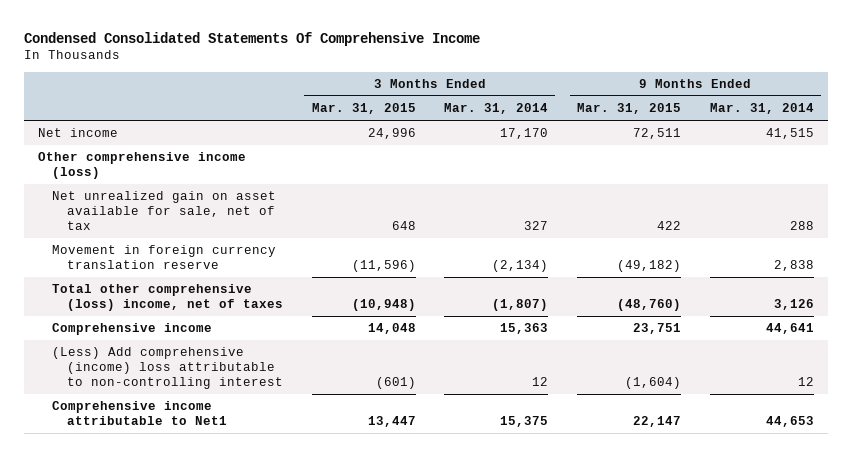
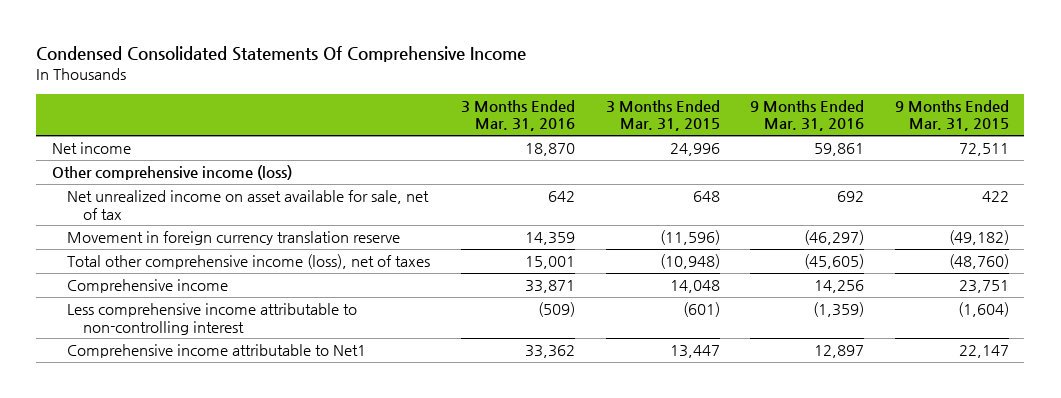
[444,102,549,114] Mar. 31, 2014 -> none
[709,102,814,114] Mar. 31, 2014 -> none
none -> [461,99,576,132] 3 Months Ended Mar. 31, 2016
none -> [750,99,865,132] 9 Months Ended Mar. 31, 2016
[52,191,277,230] Net unrealized gain on asset available for sale, net of tax -> [67,189,430,220] Net unrealized income on asset available for sale, net of tax
[52,284,283,312] Total other comprehensive (loss) income, net of taxes -> [67,253,431,269] Total other comprehensive income (loss), net of taxes
[52,347,283,389] (Less) Add comprehensive (income) loss attributable to non-controlling interest -> [67,302,358,335] Less comprehensive income attributable to non-controlling interest

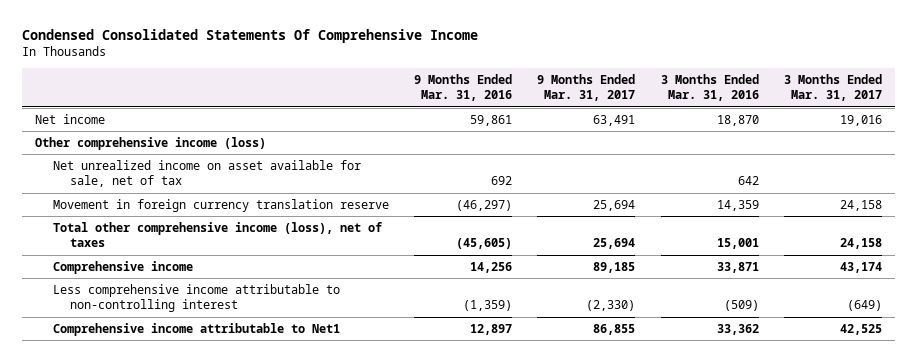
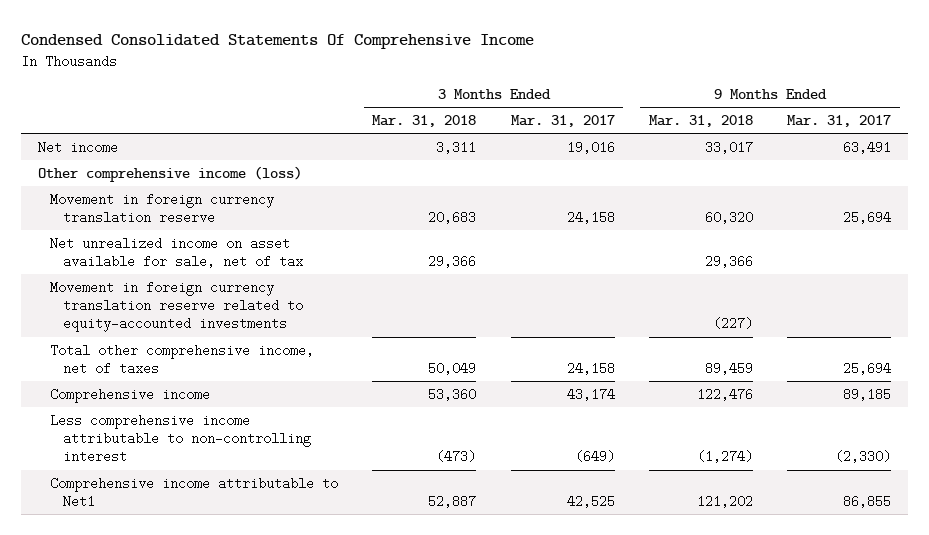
[413,74,512,102] 9 Months Ended Mar. 31, 2016 -> none
[660,74,759,102] 3 Months Ended Mar. 31, 2016 -> none
none -> [372,115,477,128] Mar. 31, 2018
none -> [648,115,753,128] Mar. 31, 2018
[52,159,361,188] Net unrealized income on asset available for sale, net of tax -> [50,236,303,269] Net unrealized income on asset available for sale, net of tax
none -> [50,280,303,333] Movement in foreign currency translation reserve related to equity-accounted investments
[52,221,382,248] Total other comprehensive income (loss), net of taxes -> [50,343,315,376] Total other comprehensive income, net of taxes

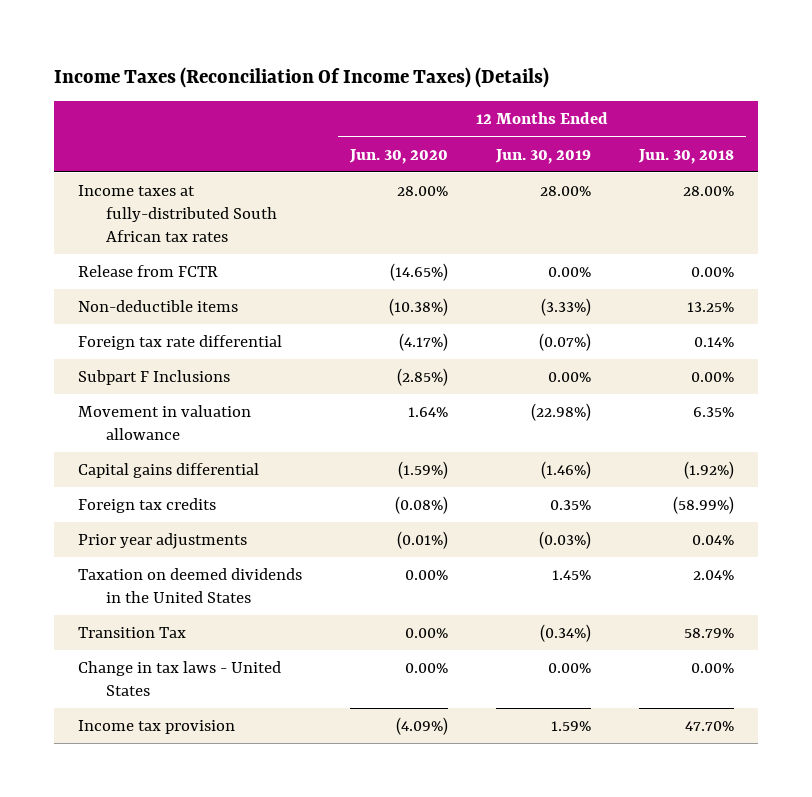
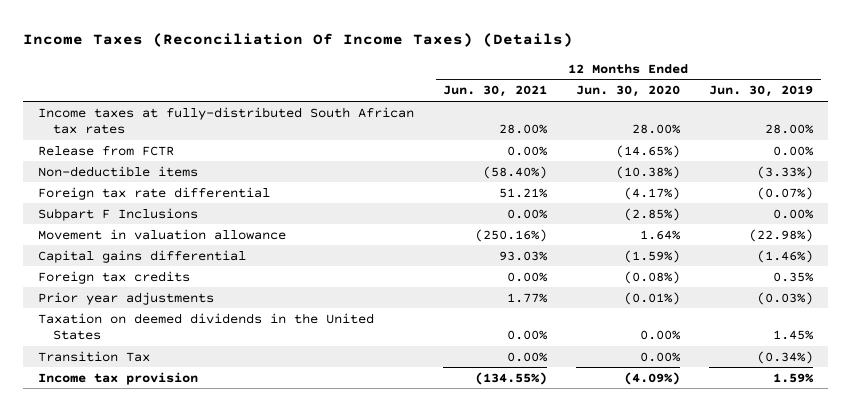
[638,148,735,164] Jun. 30, 2018 -> none
none -> [442,85,547,98] Jun. 30, 2021
[77,660,281,697] Change in tax laws - United States -> none

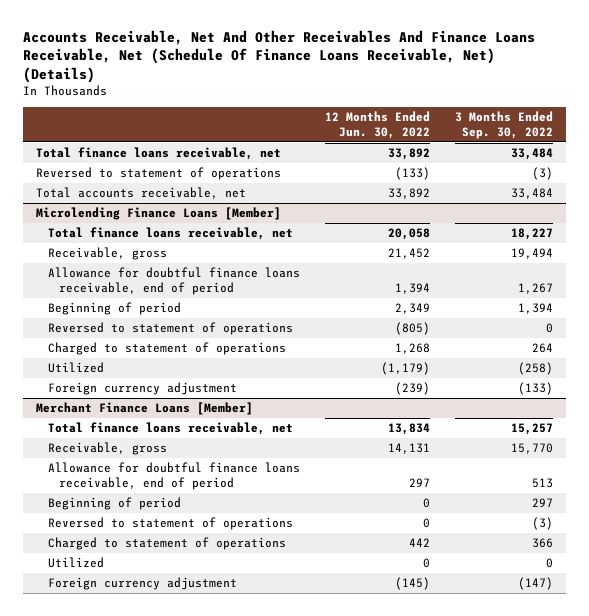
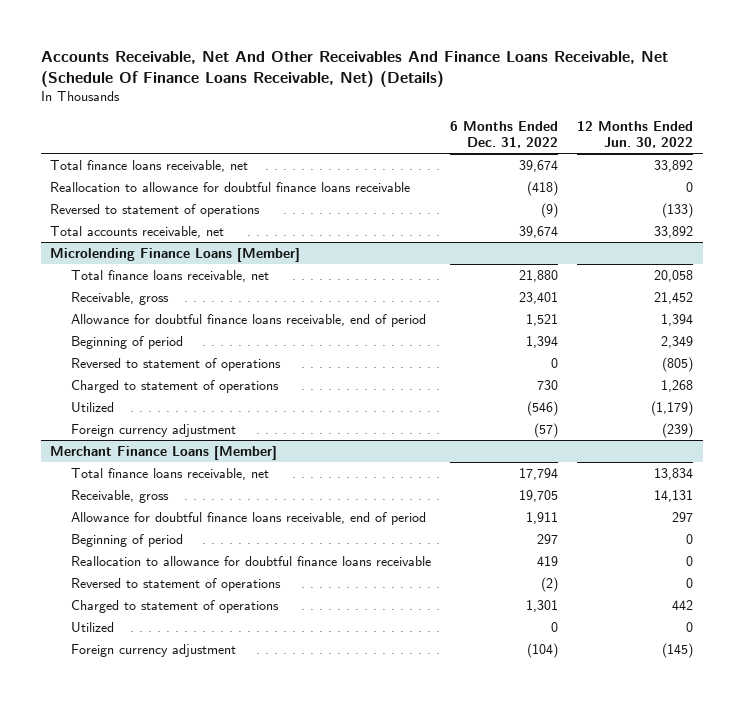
[455,111,554,140] 3 Months Ended Sep. 30, 2022 -> none
none -> [449,120,558,149] 6 Months Ended Dec. 31, 2022
none -> [50,181,411,192] Reallocation to allowance for doubtful finance loans receivable
none -> [70,555,431,566] Reallocation to allowance for doubtful finance loans receivable

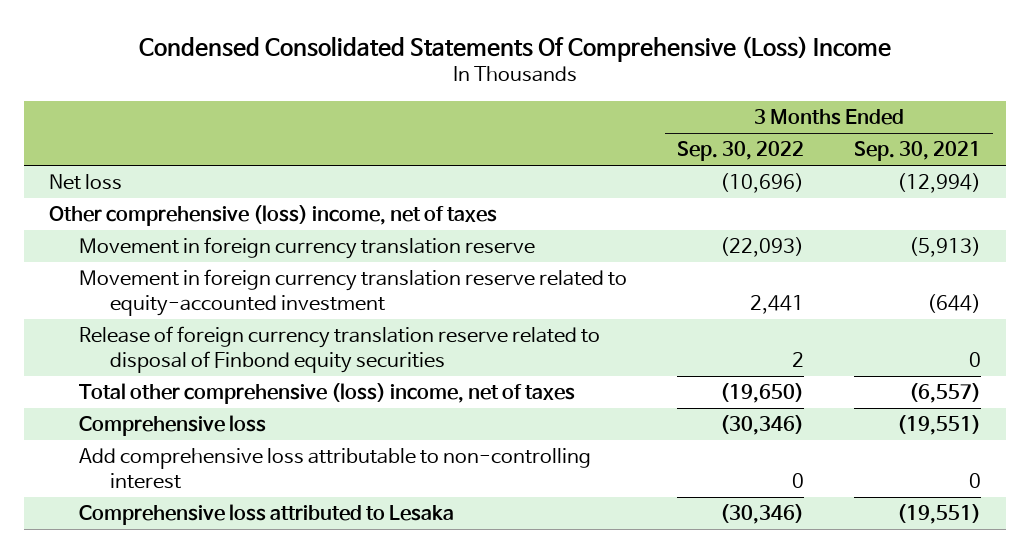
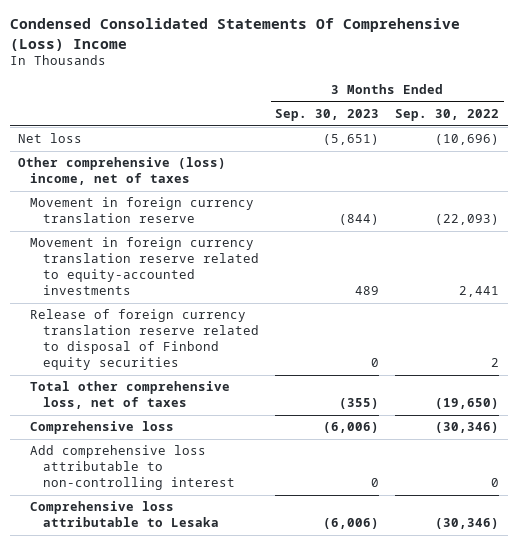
[853,141,981,162] Sep. 30, 2021 -> none
none -> [274,109,379,122] Sep. 30, 2023
[79,269,628,316] Movement in foreign currency translation reserve related to equity-accounted investment -> [30,237,259,296] Movement in foreign currency translation reserve related to equity-accounted investments
[79,383,576,405] Total other comprehensive (loss) income, net of taxes -> [30,381,231,410] Total other comprehensive loss, net of taxes
[79,504,455,526] Comprehensive loss attributed to Lesaka -> [30,501,219,528] Comprehensive loss attributable to Lesaka

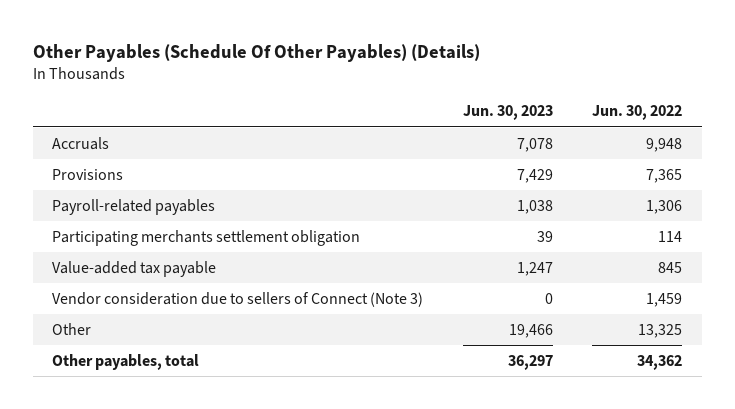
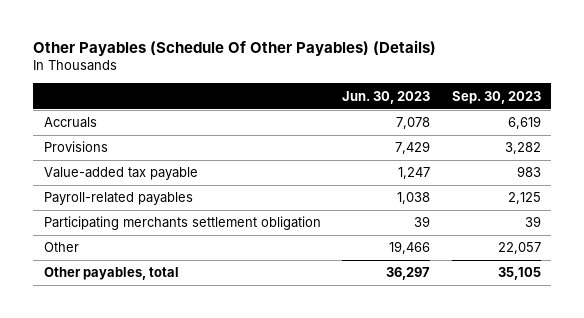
[592,105,683,121] Jun. 30, 2022 -> none
none -> [451,90,541,104] Sep. 30, 2023
[52,260,217,277] Value-added tax payable -> [43,167,198,181] Value-added tax payable
[52,291,424,307] Vendor consideration due to sellers of Connect (Note 3) -> none

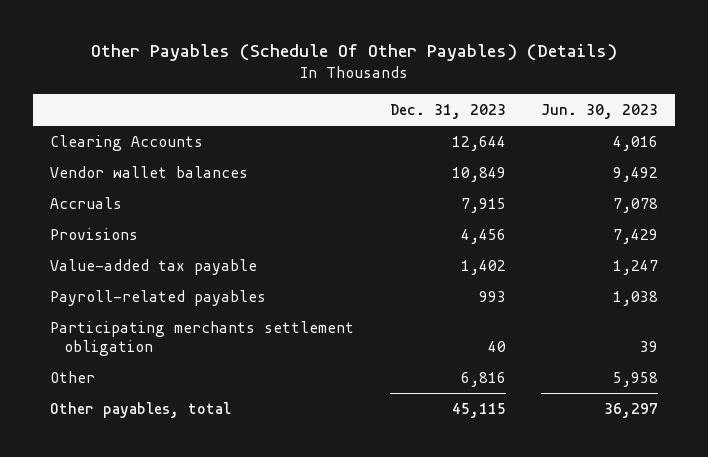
[451,90,541,104] Sep. 30, 2023 -> none
none -> [389,104,506,120] Dec. 31, 2023
none -> [50,135,204,152] Clearing Accounts
none -> [50,166,249,179] Vendor wallet balances
[389,241,431,255] 19,466 -> [612,372,658,388] 5,958

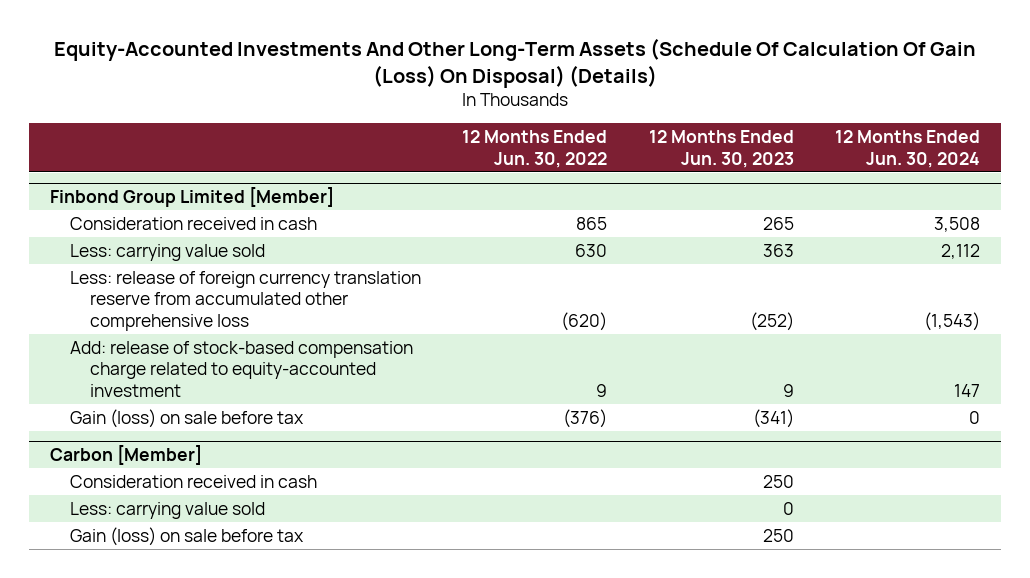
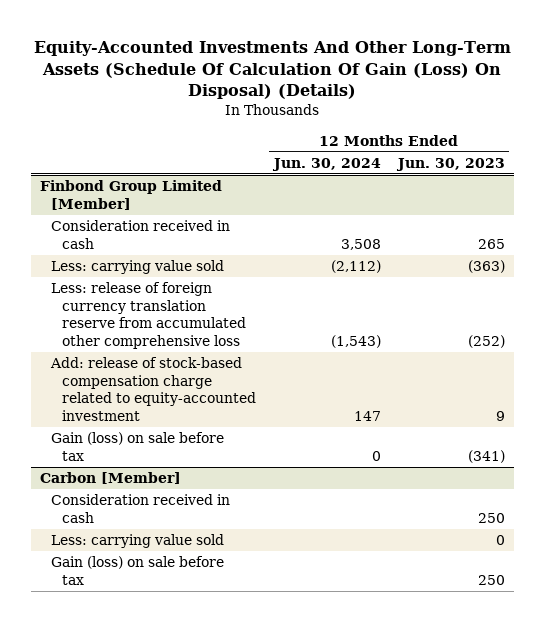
[462,130,608,168] 12 Months Ended Jun. 30, 2022 -> none
[762,243,794,257] 363 -> [467,260,505,274] (363)
[941,243,981,259] 2,112 -> [330,260,381,274] (2,112)

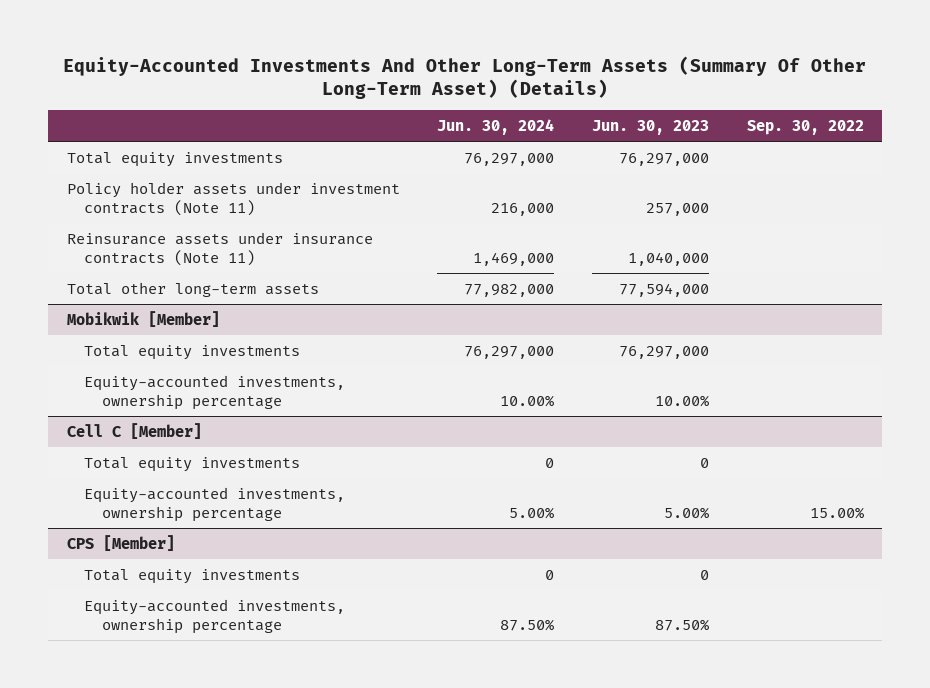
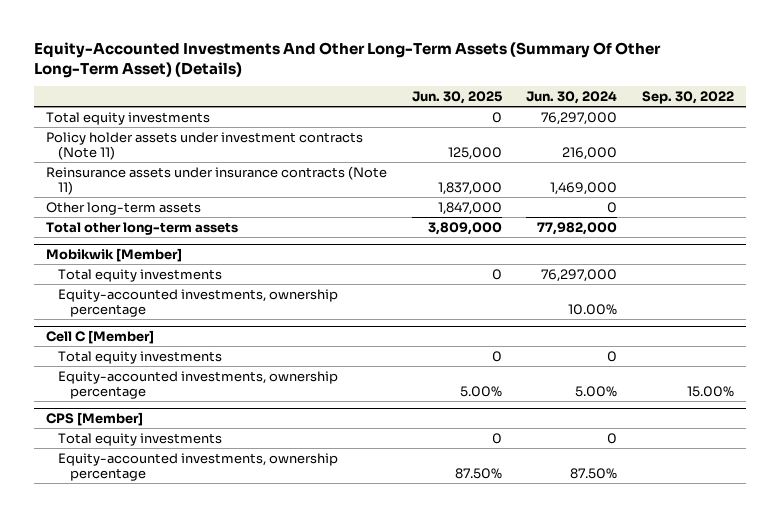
[592,120,710,136] Jun. 30, 2023 -> none
none -> [411,90,502,104] Jun. 30, 2025
none -> [45,201,201,215] Other long-term assets

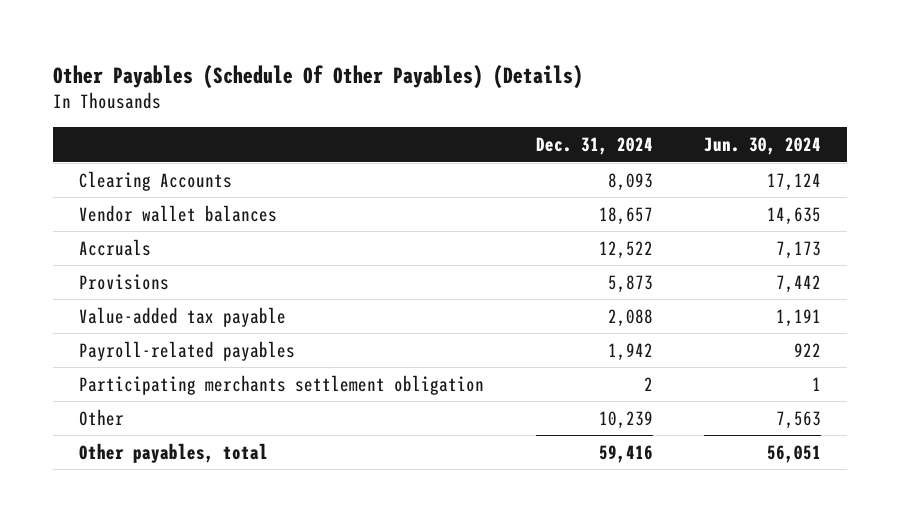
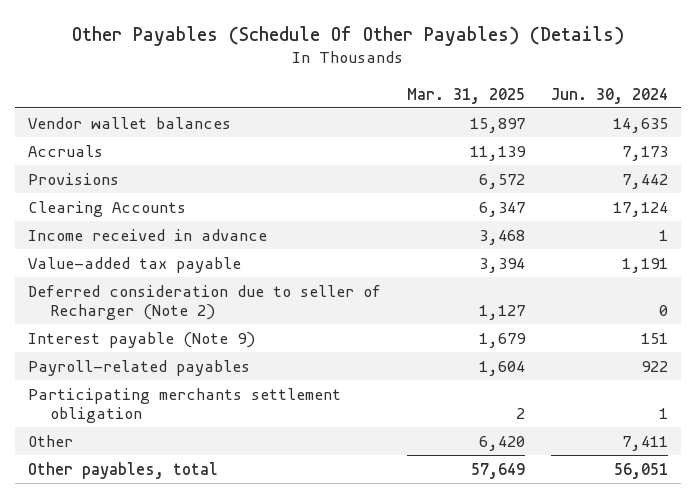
[535,136,653,155] Dec. 31, 2024 -> none
none -> [406,87,525,104] Mar. 31, 2025
[78,170,232,191] Clearing Accounts -> [28,200,187,217] Clearing Accounts
none -> [28,228,268,241] Income received in advance
none -> [28,284,382,321] Deferred consideration due to seller of Recharger (Note 2)
none -> [28,331,256,348] Interest payable (Note 9)
[776,410,822,429] 7,563 -> [621,435,668,451] 7,411

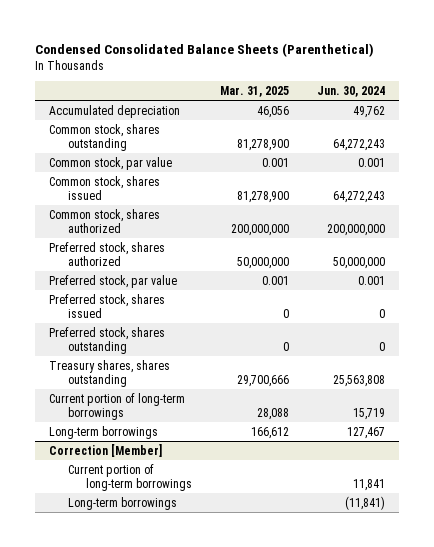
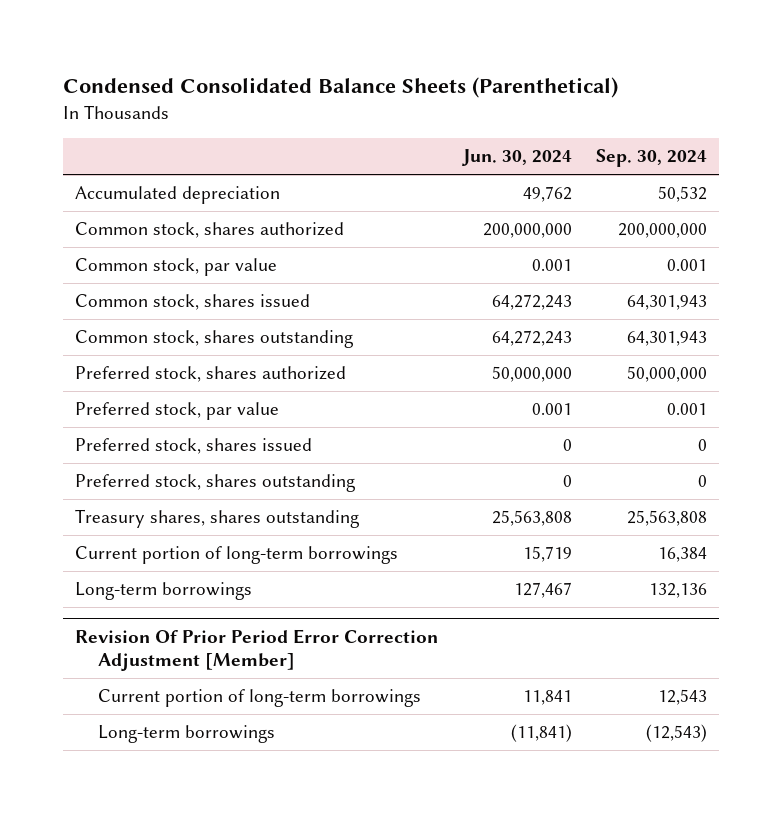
[220,86,290,98] Mar. 31, 2025 -> none
none -> [595,149,707,168] Sep. 30, 2024
[49,208,161,234] Common stock, shares authorized -> [75,222,345,239] Common stock, shares authorized
[49,123,161,152] Common stock, shares outstanding -> [75,330,354,349] Common stock, shares outstanding
[49,443,163,457] Correction [Member] -> [75,629,439,672] Revision Of Prior Period Error Correction Adjustment [Member]

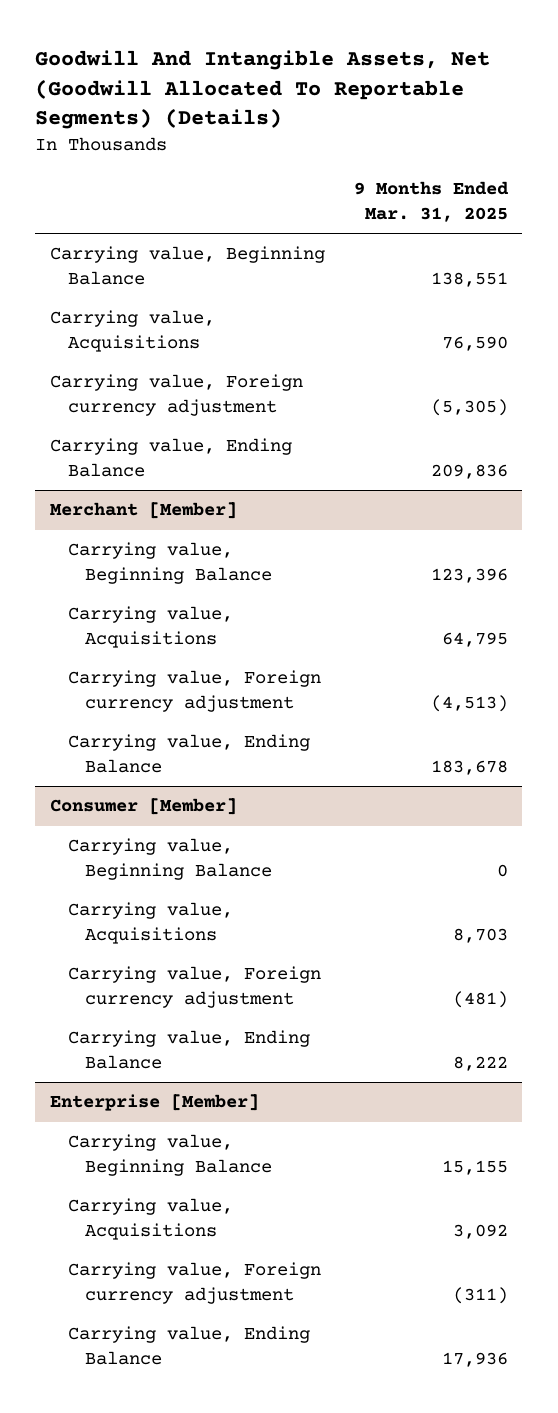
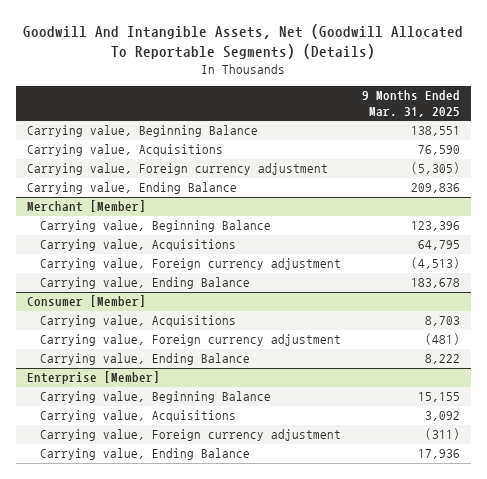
[67,838,273,880] Carrying value, Beginning Balance -> none

